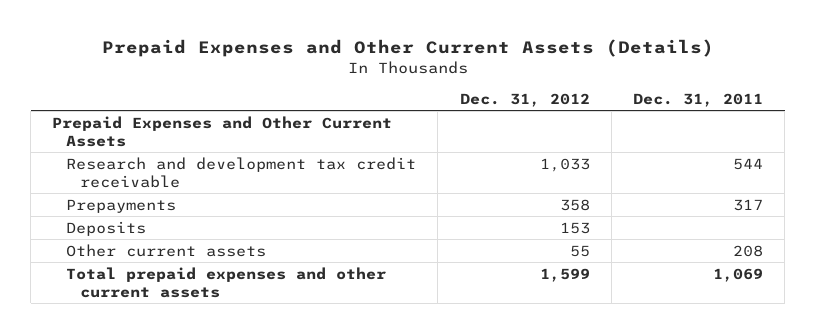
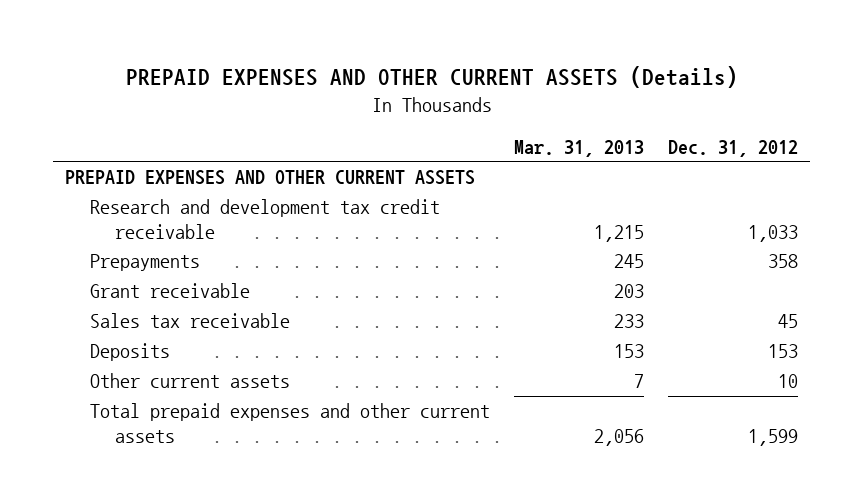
[101,39,714,58] Prepaid Expenses and Other Current Assets (Details) -> [125,66,738,89] PREPAID EXPENSES AND OTHER CURRENT ASSETS (Details)
[632,92,763,107] Dec. 31, 2011 -> none
none -> [514,139,645,157] Mar. 31, 2013
[52,115,393,147] Prepaid Expenses and Other Current Assets -> [64,170,475,186] PREPAID EXPENSES AND OTHER CURRENT ASSETS
none -> [89,283,250,299] Grant receivable
none -> [89,313,290,329] Sales tax receivable
[569,244,590,257] 55 -> [778,374,799,389] 10

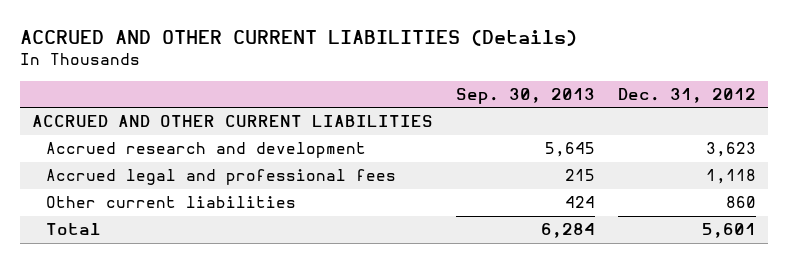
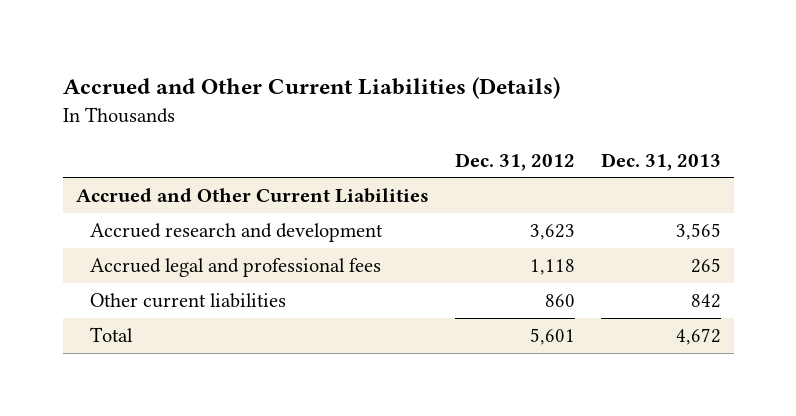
[20,30,578,47] ACCRUED AND OTHER CURRENT LIABILITIES (Details) -> [62,77,560,100] Accrued and Other Current Liabilities (Details)
[455,87,595,104] Sep. 30, 2013 -> none
none -> [600,152,721,171] Dec. 31, 2013
[31,115,433,128] ACCRUED AND OTHER CURRENT LIABILITIES -> [75,188,429,204] Accrued and Other Current Liabilities

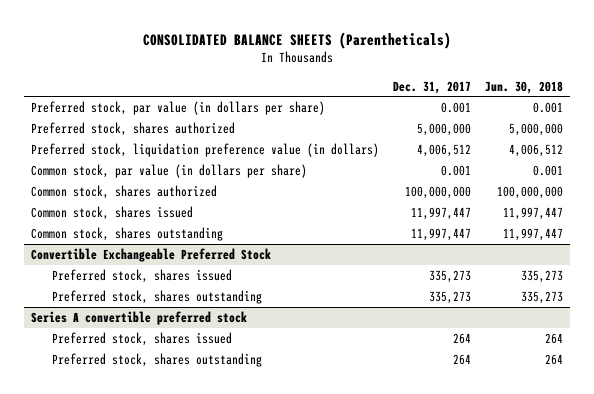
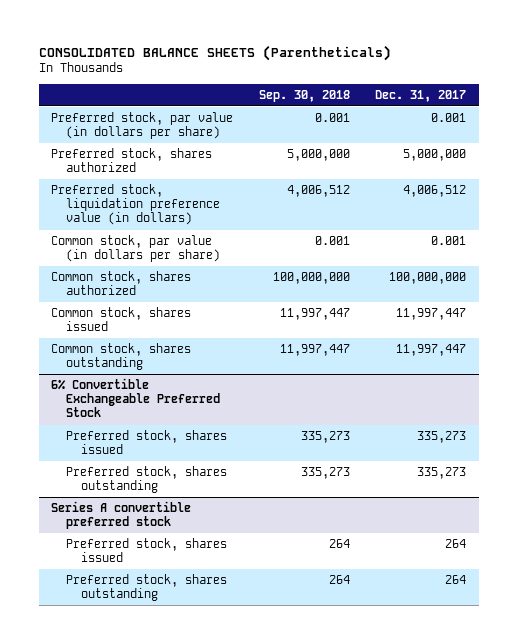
[484,80,563,94] Jun. 30, 2018 -> none
none -> [258,89,350,102] Sep. 30, 2018
[31,248,272,263] Convertible Exchangeable Preferred Stock -> [51,378,221,418] 6% Convertible Exchangeable Preferred Stock

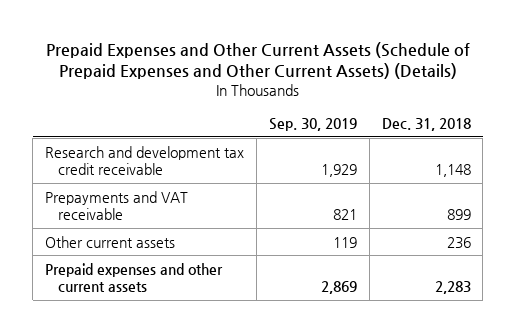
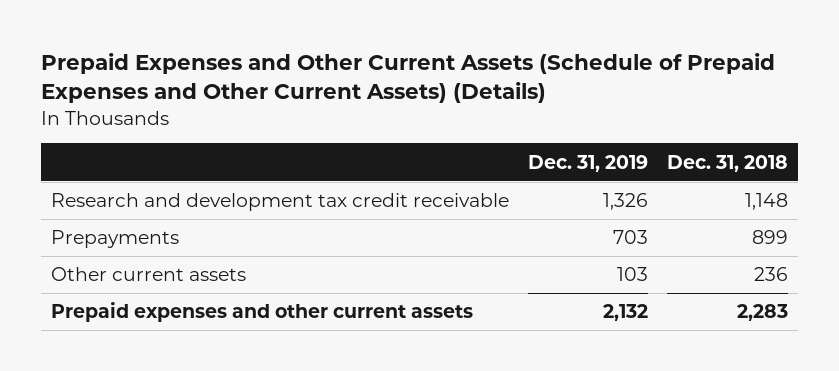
[268,117,357,131] Sep. 30, 2019 -> none
none -> [527,154,648,172] Dec. 31, 2019
[45,190,189,220] Prepayments and VAT receivable -> [50,230,179,249] Prepayments

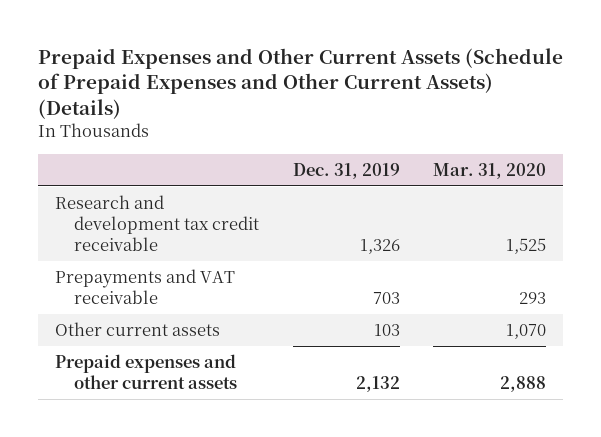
[667,154,789,172] Dec. 31, 2018 -> none
none -> [433,163,547,180] Mar. 31, 2020
[50,230,179,249] Prepayments -> none
none -> [54,269,235,304] Prepayments and VAT receivable

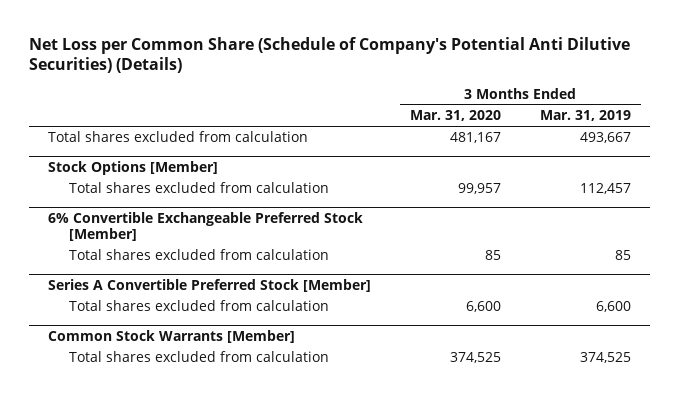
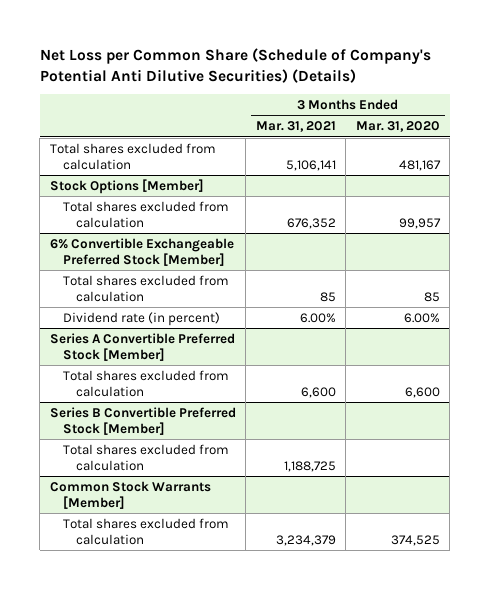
[539,110,631,122] Mar. 31, 2019 -> none
none -> [255,121,336,133] Mar. 31, 2021
none -> [62,311,220,326] Dividend rate (in percent)
none -> [49,406,236,436] Series B Convertible Preferred Stock [Member]
none -> [62,443,229,472] Total shares excluded from calculation

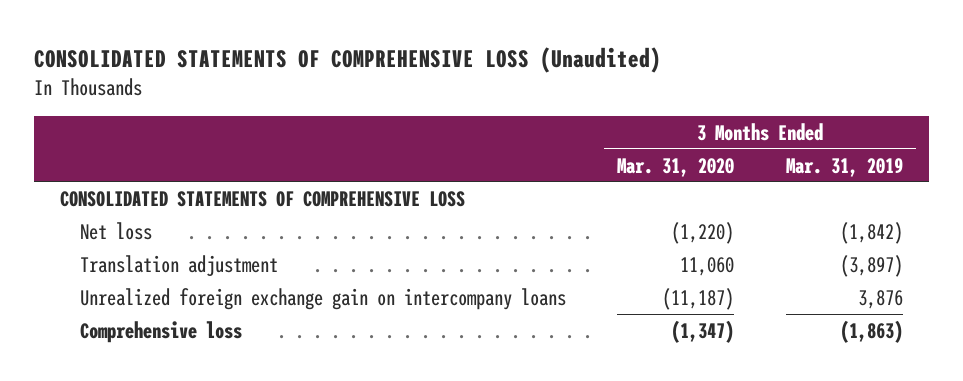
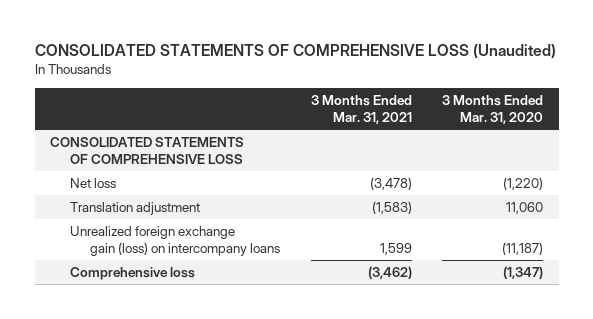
[785,157,903,177] Mar. 31, 2019 -> none
none -> [310,95,412,125] 3 Months Ended Mar. 31, 2021
[79,287,566,310] Unrealized foreign exchange gain on intercompany loans -> [70,225,281,256] Unrealized foreign exchange gain (loss) on intercompany loans

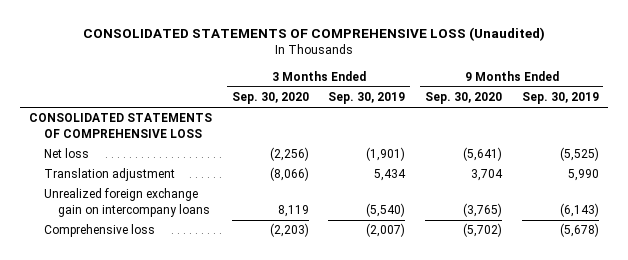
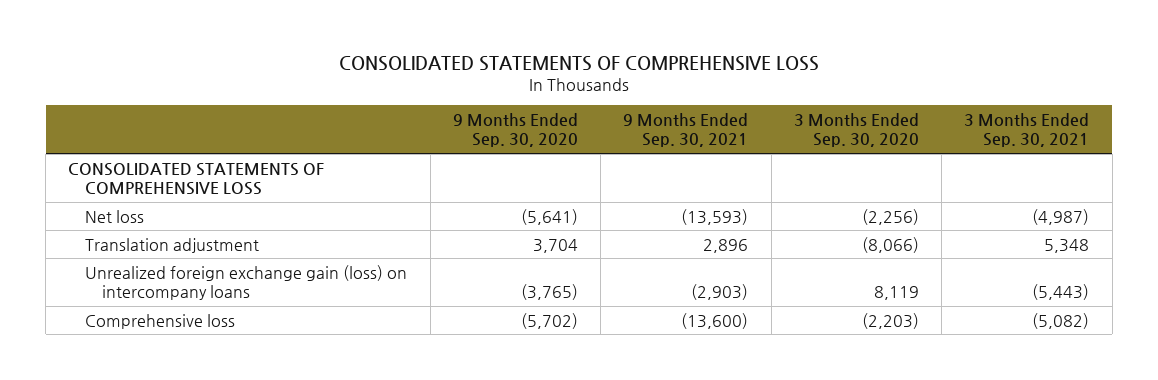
[82,27,545,42] CONSOLIDATED STATEMENTS OF COMPREHENSIVE LOSS (Unaudited) -> [338,56,819,72] CONSOLIDATED STATEMENTS OF COMPREHENSIVE LOSS
[328,92,406,105] Sep. 30, 2019 -> none
[521,92,599,105] Sep. 30, 2019 -> none
none -> [623,113,749,148] 9 Months Ended Sep. 30, 2021
none -> [964,113,1090,148] 3 Months Ended Sep. 30, 2021
[43,188,210,217] Unrealized foreign exchange gain on intercompany loans -> [85,264,408,300] Unrealized foreign exchange gain (loss) on intercompany loans

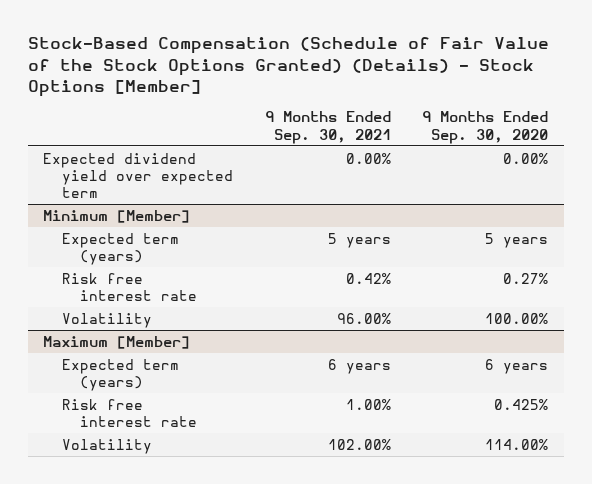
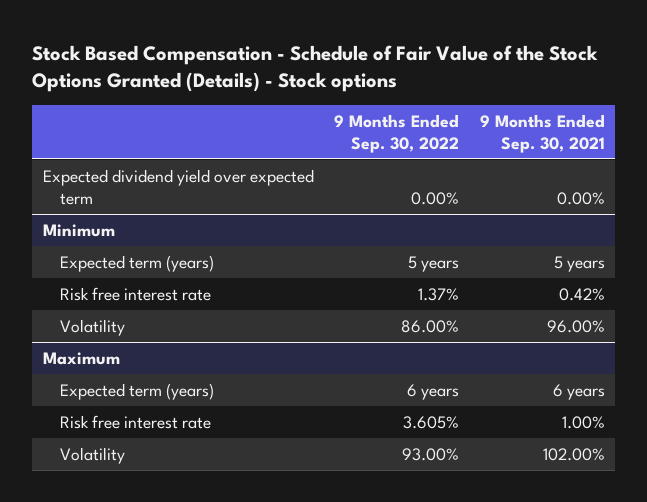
[27,37,549,98] Stock-Based Compensation (Schedule of Fair Value of the Stock Options Granted) (Details) - Stock Options [Member] -> [32,44,599,93] Stock Based Compensation - Schedule of Fair Value of the Stock Options Granted (Details) - Stock options
[422,111,549,144] 9 Months Ended Sep. 30, 2020 -> none
none -> [334,113,460,153] 9 Months Ended Sep. 30, 2022
[43,209,191,223] Minimum [Member] -> [42,223,115,237] Minimum
[43,335,191,349] Maximum [Member] -> [42,351,120,365] Maximum

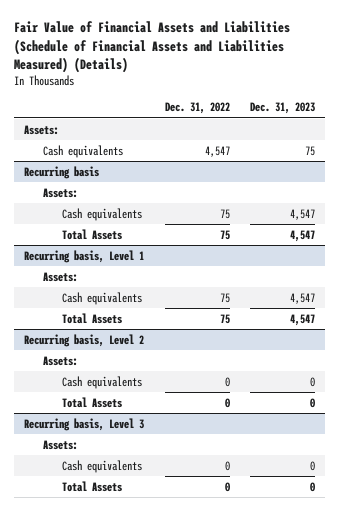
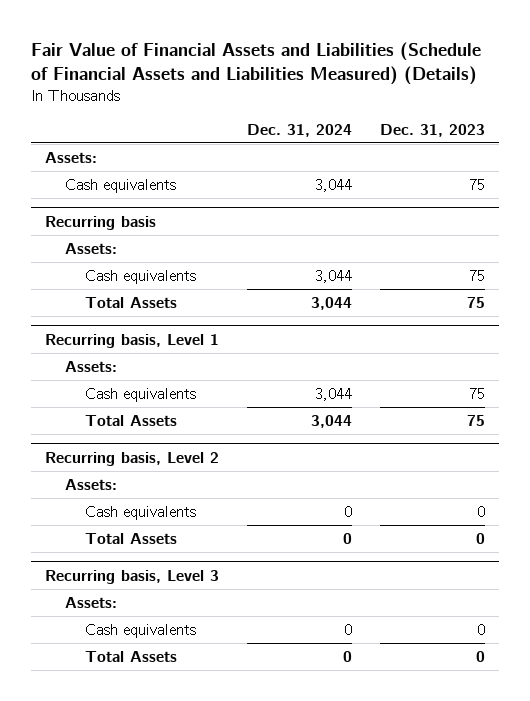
[164,102,230,115] Dec. 31, 2022 -> none
none -> [247,123,353,137] Dec. 31, 2024
[289,208,315,220] 4,547 -> [468,269,485,281] 75
[289,229,315,242] 4,547 -> [466,296,485,308] 75
[289,292,315,304] 4,547 -> [468,387,485,399] 75
[289,313,315,326] 4,547 -> [466,414,485,426] 75

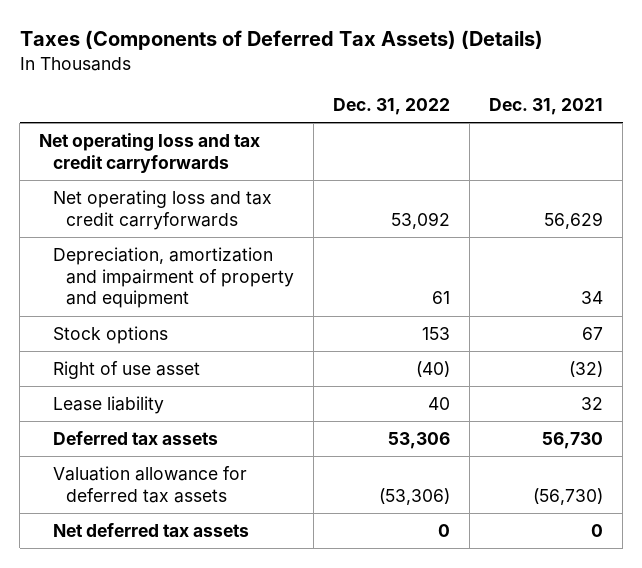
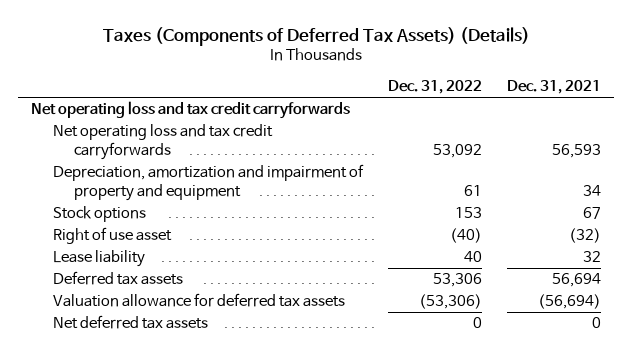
[544,211,604,229] 56,629 -> [552,144,602,159] 56,593
[542,431,604,449] 56,730 -> [552,273,602,288] 56,694
[533,487,604,505] (56,730) -> [538,294,602,310] (56,694)

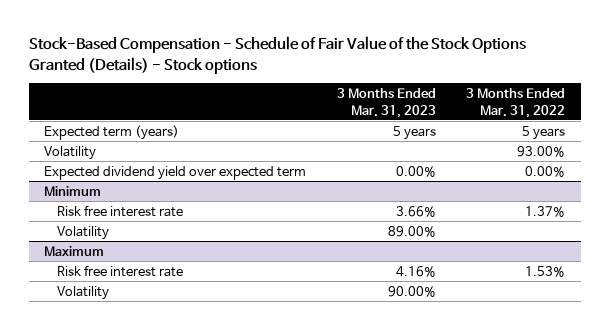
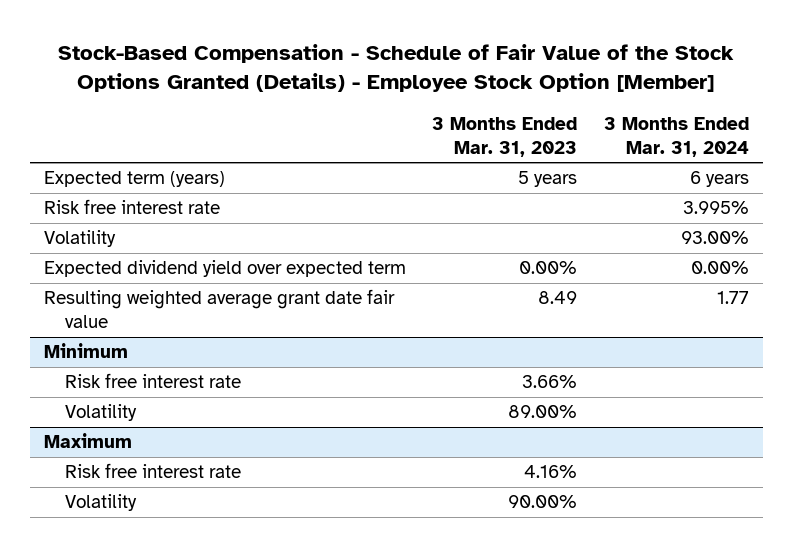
[28,36,526,74] Stock-Based Compensation - Schedule of Fair Value of the Stock Options Granted (Details) - Stock options -> [58,43,735,93] Stock-Based Compensation - Schedule of Fair Value of the Stock Options Granted (Details) - Employee Stock Option [Member]
[466,87,566,118] 3 Months Ended Mar. 31, 2022 -> none
none -> [604,116,750,157] 3 Months Ended Mar. 31, 2024
none -> [43,199,220,215] Risk free interest rate
none -> [43,289,395,329] Resulting weighted average grant date fair value

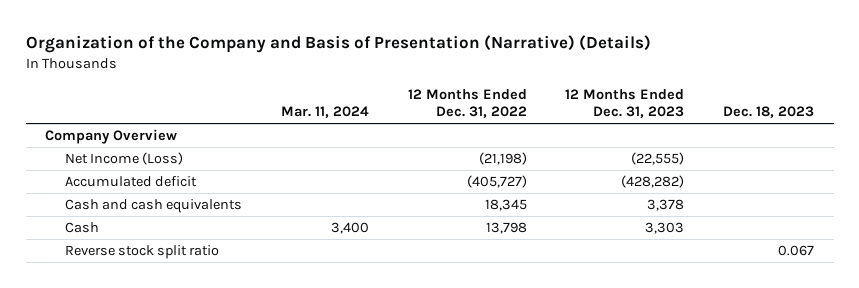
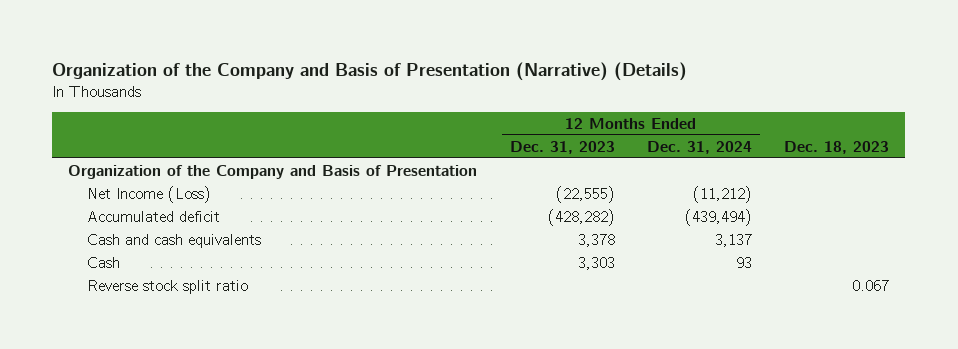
[280,106,369,119] Mar. 11, 2024 -> none
[407,88,527,119] 12 Months Ended Dec. 31, 2022 -> none
none -> [646,140,752,154] Dec. 31, 2024
[44,129,177,145] Company Overview -> [68,164,478,179] Organization of the Company and Basis of Presentation

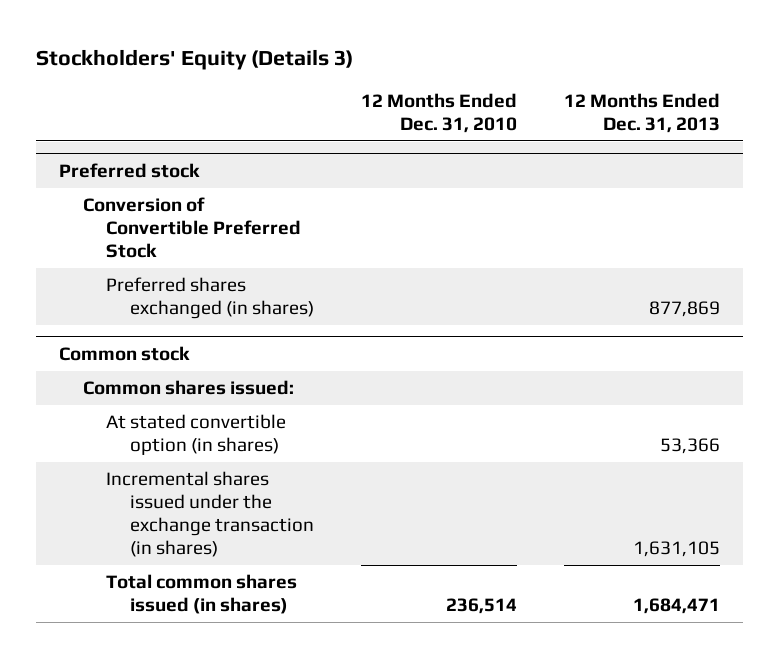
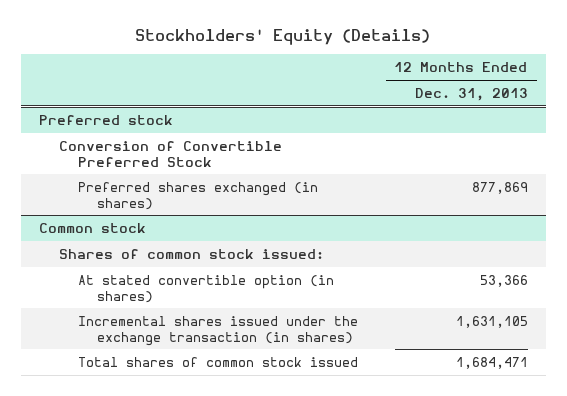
[35,49,353,71] Stockholders' Equity (Details 3) -> [135,29,431,46] Stockholders' Equity (Details)
[360,92,517,134] 12 Months Ended Dec. 31, 2010 -> none
[82,380,294,396] Common shares issued: -> [58,248,324,259] Shares of common stock issued:
[106,574,298,615] Total common shares issued (in shares) -> [77,356,358,367] Total shares of common stock issued

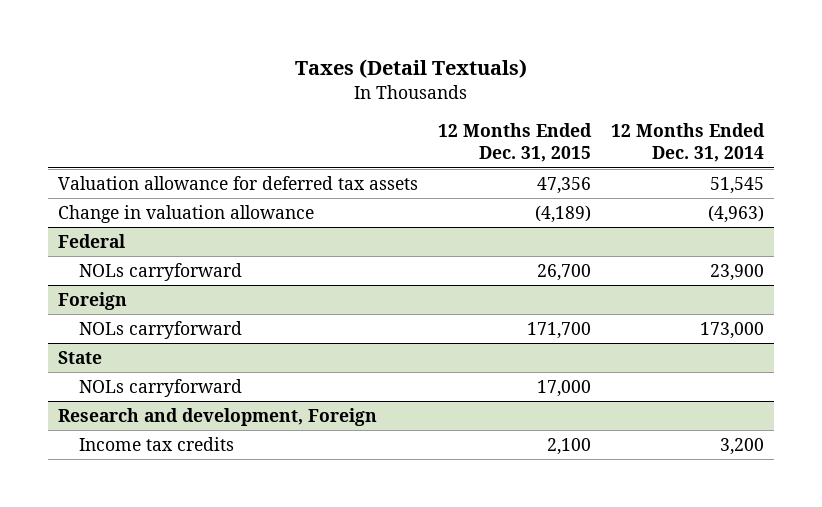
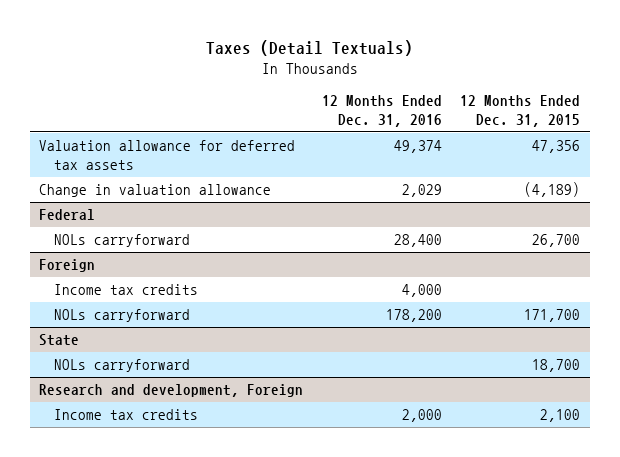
[611,123,766,163] 12 Months Ended Dec. 31, 2014 -> none
none -> [321,94,442,128] 12 Months Ended Dec. 31, 2016
none -> [53,284,198,296] Income tax credits
[537,379,592,397] 17,000 -> [532,359,581,373] 18,700

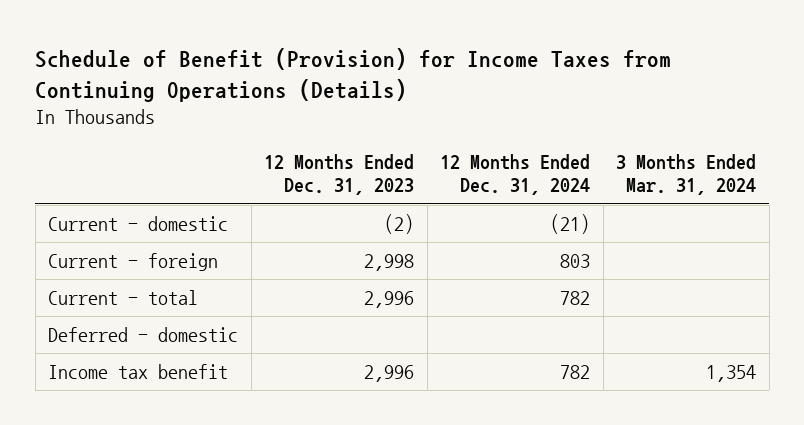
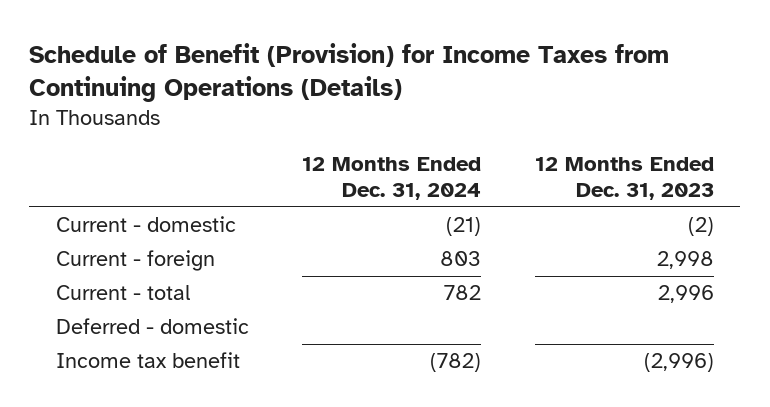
[616,153,757,196] 3 Months Ended Mar. 31, 2024 -> none
[364,364,415,382] 2,996 -> [643,353,714,373] (2,996)
[560,364,591,379] 782 -> [430,353,482,373] (782)

